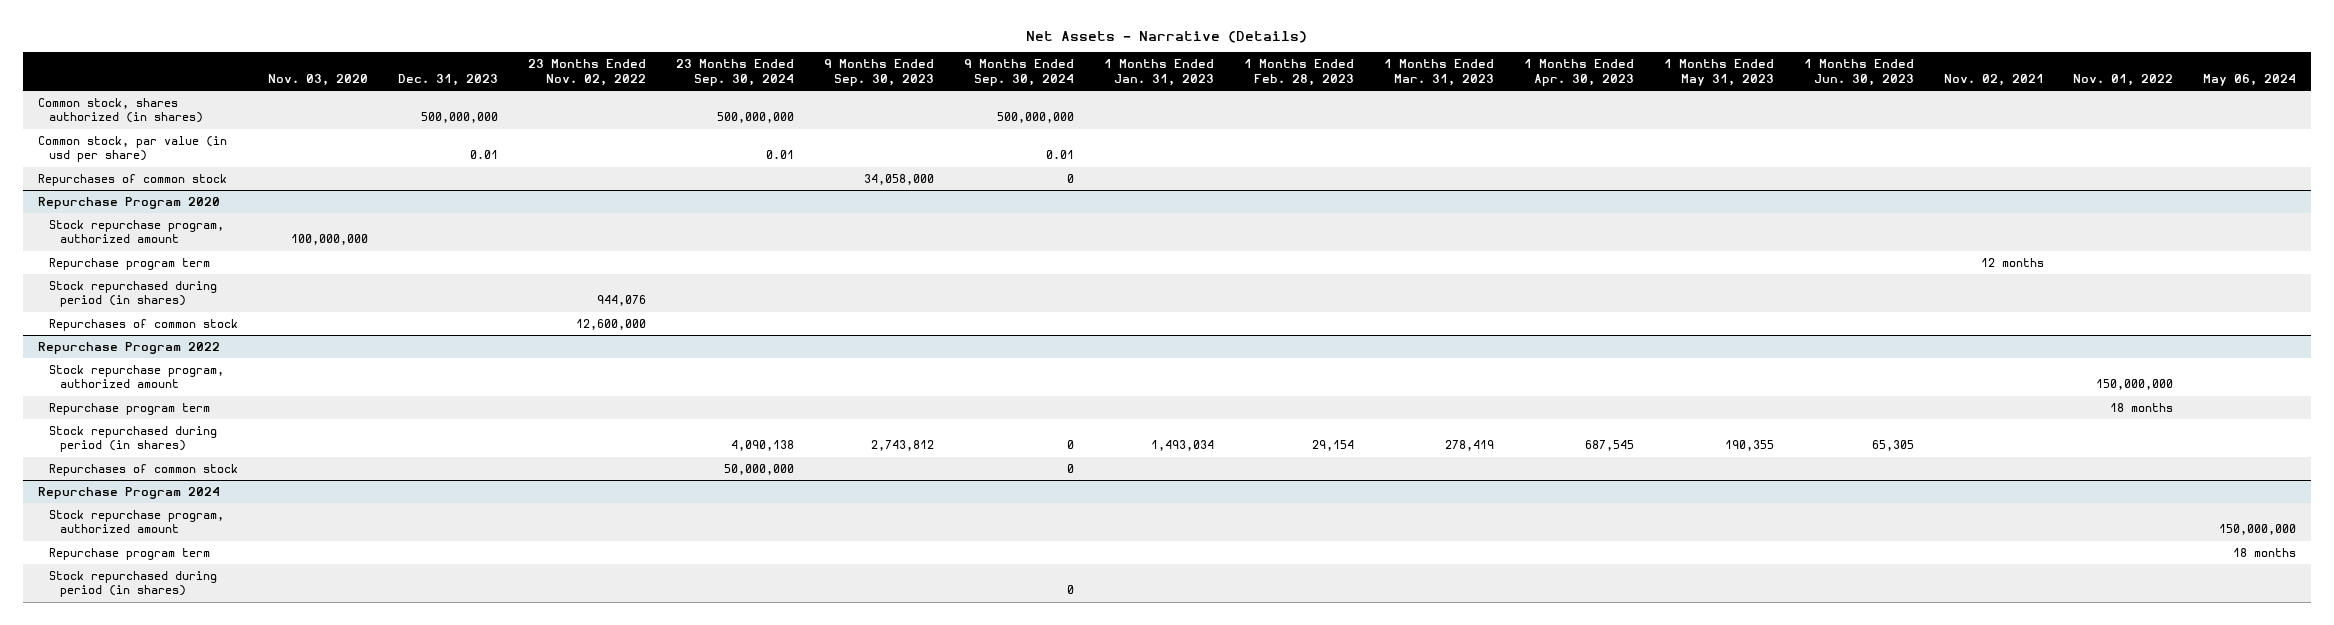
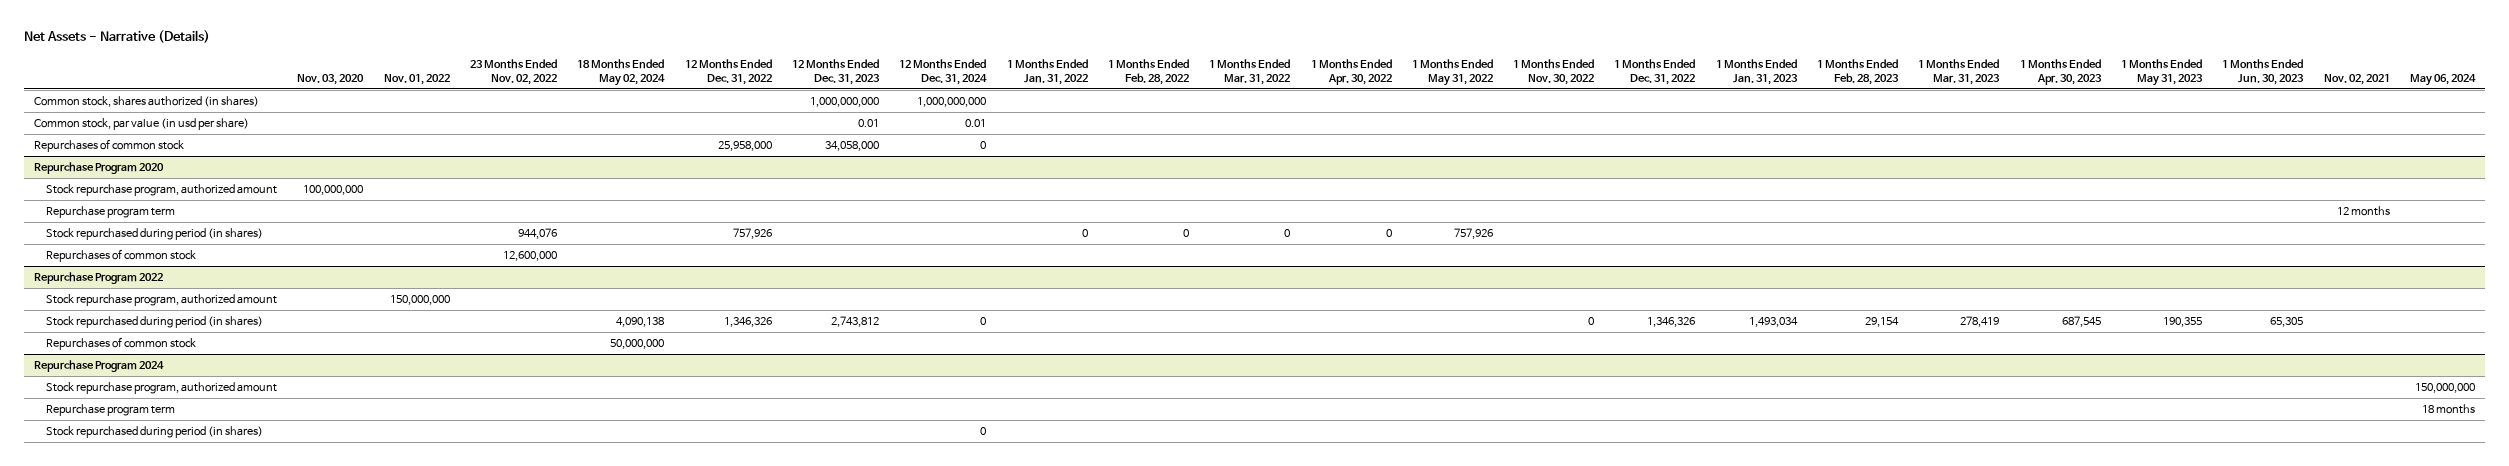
[397,73,498,86] Dec. 31, 2023 -> none
[675,59,794,86] 23 Months Ended Sep. 30, 2024 -> none
[823,59,934,86] 9 Months Ended Sep. 30, 2023 -> none
[963,59,1074,86] 9 Months Ended Sep. 30, 2024 -> none
none -> [577,58,666,86] 18 Months Ended May 02, 2024
none -> [684,58,772,85] 12 Months Ended Dec. 31, 2022
none -> [791,58,880,85] 12 Months Ended Dec. 31, 2023
none -> [899,58,988,85] 12 Months Ended Dec. 31, 2024
none -> [1006,58,1088,85] 1 Months Ended Jan. 31, 2022
none -> [1107,58,1189,85] 1 Months Ended Feb. 28, 2022
none -> [1209,58,1291,85] 1 Months Ended Mar. 31, 2022
none -> [1310,58,1392,85] 1 Months Ended Apr. 30, 2022
none -> [1411,58,1493,86] 1 Months Ended May 31, 2022
none -> [1513,58,1595,85] 1 Months Ended Nov. 30, 2022
none -> [1614,58,1696,85] 1 Months Ended Dec. 31, 2022
[49,403,211,416] Repurchase program term -> none

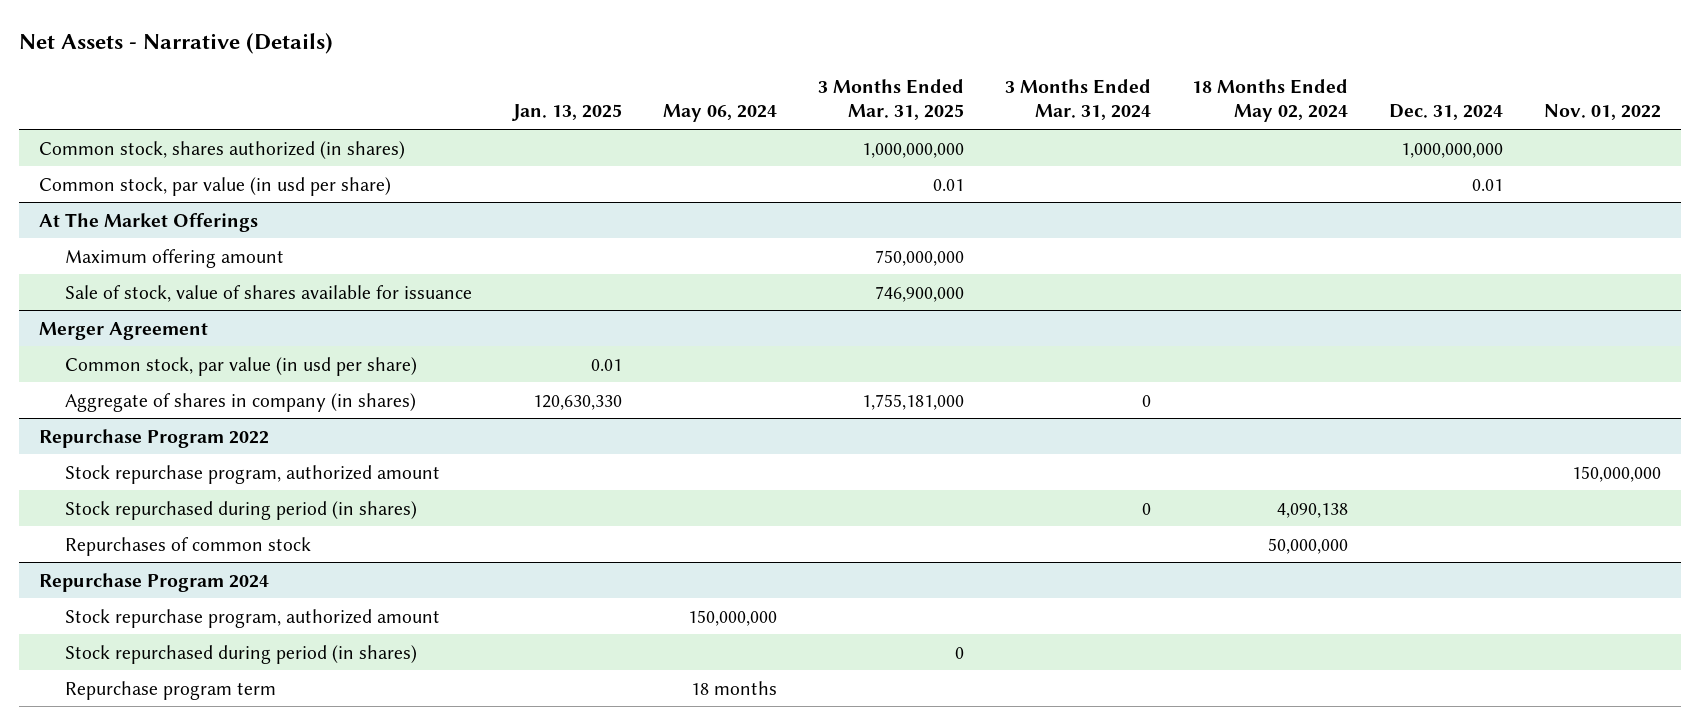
[297,73,365,85] Nov. 03, 2020 -> none
[469,58,557,85] 23 Months Ended Nov. 02, 2022 -> none
[684,58,772,85] 12 Months Ended Dec. 31, 2022 -> none
[791,58,880,85] 12 Months Ended Dec. 31, 2023 -> none
[899,58,988,85] 12 Months Ended Dec. 31, 2024 -> none
[1006,58,1088,85] 1 Months Ended Jan. 31, 2022 -> none
[1107,58,1189,85] 1 Months Ended Feb. 28, 2022 -> none
[1209,58,1291,85] 1 Months Ended Mar. 31, 2022 -> none
[1310,58,1392,85] 1 Months Ended Apr. 30, 2022 -> none
[1411,58,1493,86] 1 Months Ended May 31, 2022 -> none
[1513,58,1595,85] 1 Months Ended Nov. 30, 2022 -> none
[1614,58,1696,85] 1 Months Ended Dec. 31, 2022 -> none
[1715,58,1798,85] 1 Months Ended Jan. 31, 2023 -> none
[1817,58,1900,85] 1 Months Ended Feb. 28, 2023 -> none
[1918,58,2001,85] 1 Months Ended Mar. 31, 2023 -> none
[2019,58,2102,85] 1 Months Ended Apr. 30, 2023 -> none
[2121,58,2204,86] 1 Months Ended May 31, 2023 -> none
[2222,58,2305,85] 1 Months Ended Jun. 30, 2023 -> none
[2323,73,2390,85] Nov. 02, 2021 -> none
none -> [512,104,623,122] Jan. 13, 2025
none -> [817,79,964,121] 3 Months Ended Mar. 31, 2025
none -> [1004,79,1151,121] 3 Months Ended Mar. 31, 2024
none -> [1388,104,1503,121] Dec. 31, 2024
[33,139,184,153] Repurchases of common stock -> none
[33,162,164,175] Repurchase Program 2020 -> none
[45,184,277,197] Stock repurchase program, authorized amount -> none
[45,206,175,219] Repurchase program term -> none
[45,228,263,241] Stock repurchased during period (in shares) -> none
[45,249,196,263] Repurchases of common stock -> none
none -> [39,212,259,232] At The Market Offerings
none -> [65,248,285,268] Maximum offering amount
none -> [65,284,473,302] Sale of stock, value of shares available for issuance
none -> [39,321,209,340] Merger Agreement
none -> [65,356,418,376] Common stock, par value (in usd per share)
none -> [65,392,417,412] Aggregate of shares in company (in shares)
[45,404,175,417] Repurchase program term -> [65,680,277,700] Repurchase program term

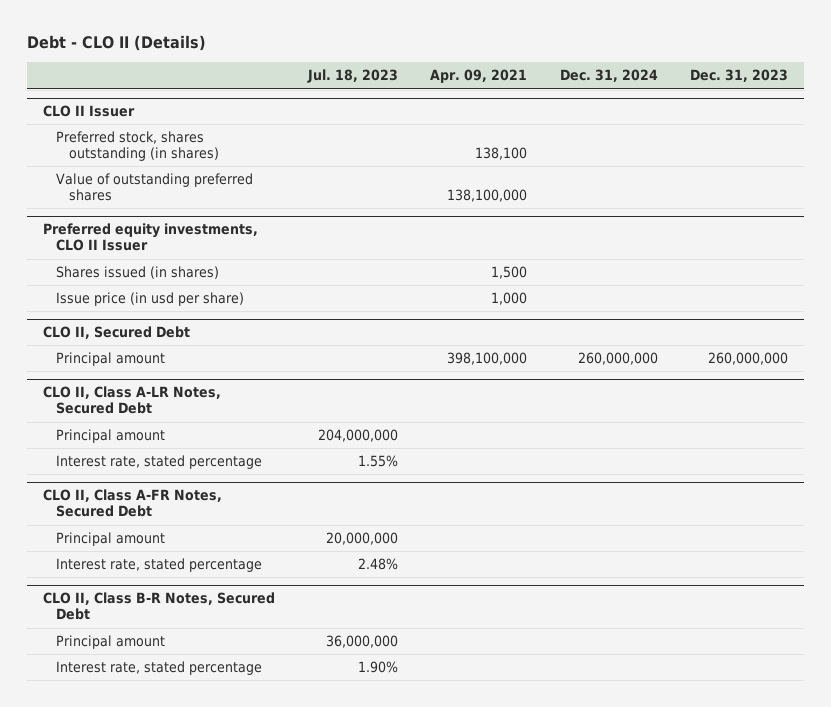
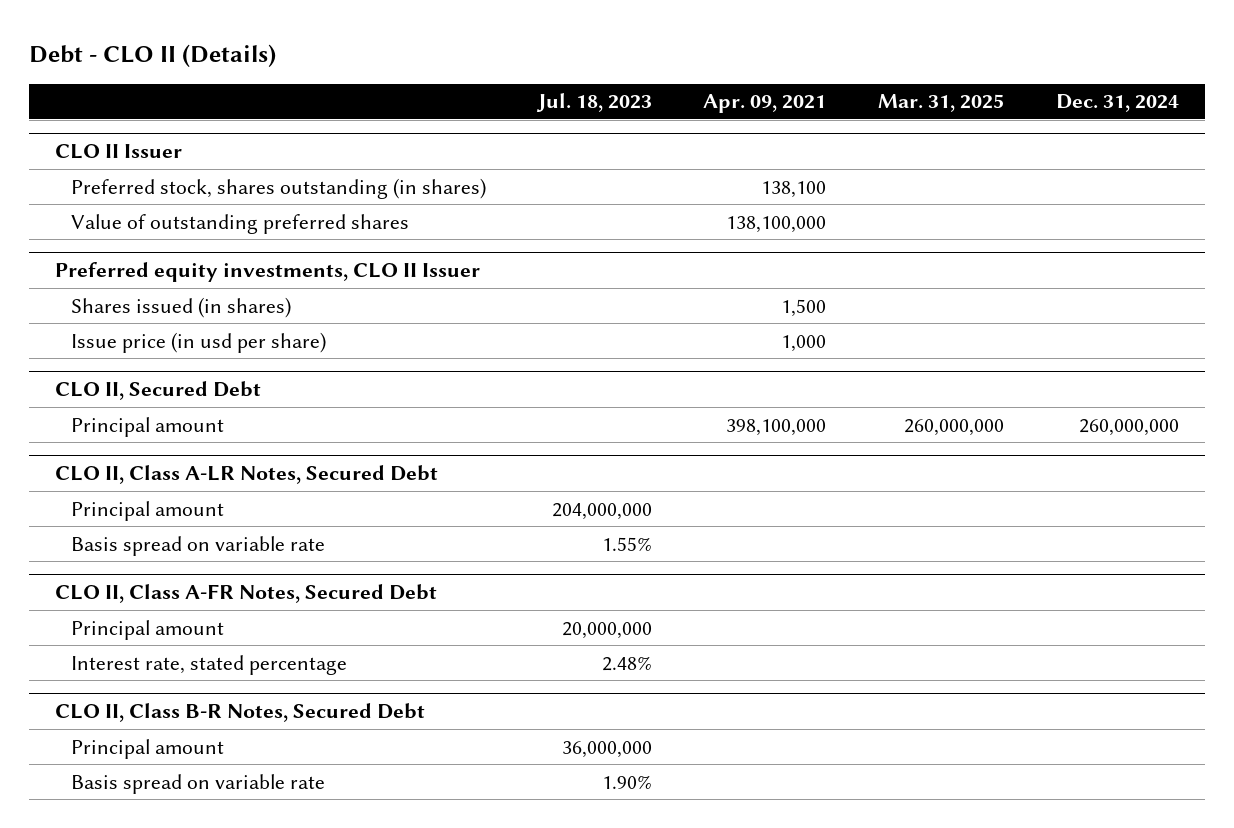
[689,69,788,83] Dec. 31, 2023 -> none
none -> [878,94,1005,113] Mar. 31, 2025
[56,455,263,470] Interest rate, stated percentage -> [70,535,325,556] Basis spread on variable rate
[56,661,263,676] Interest rate, stated percentage -> [70,773,325,794] Basis spread on variable rate

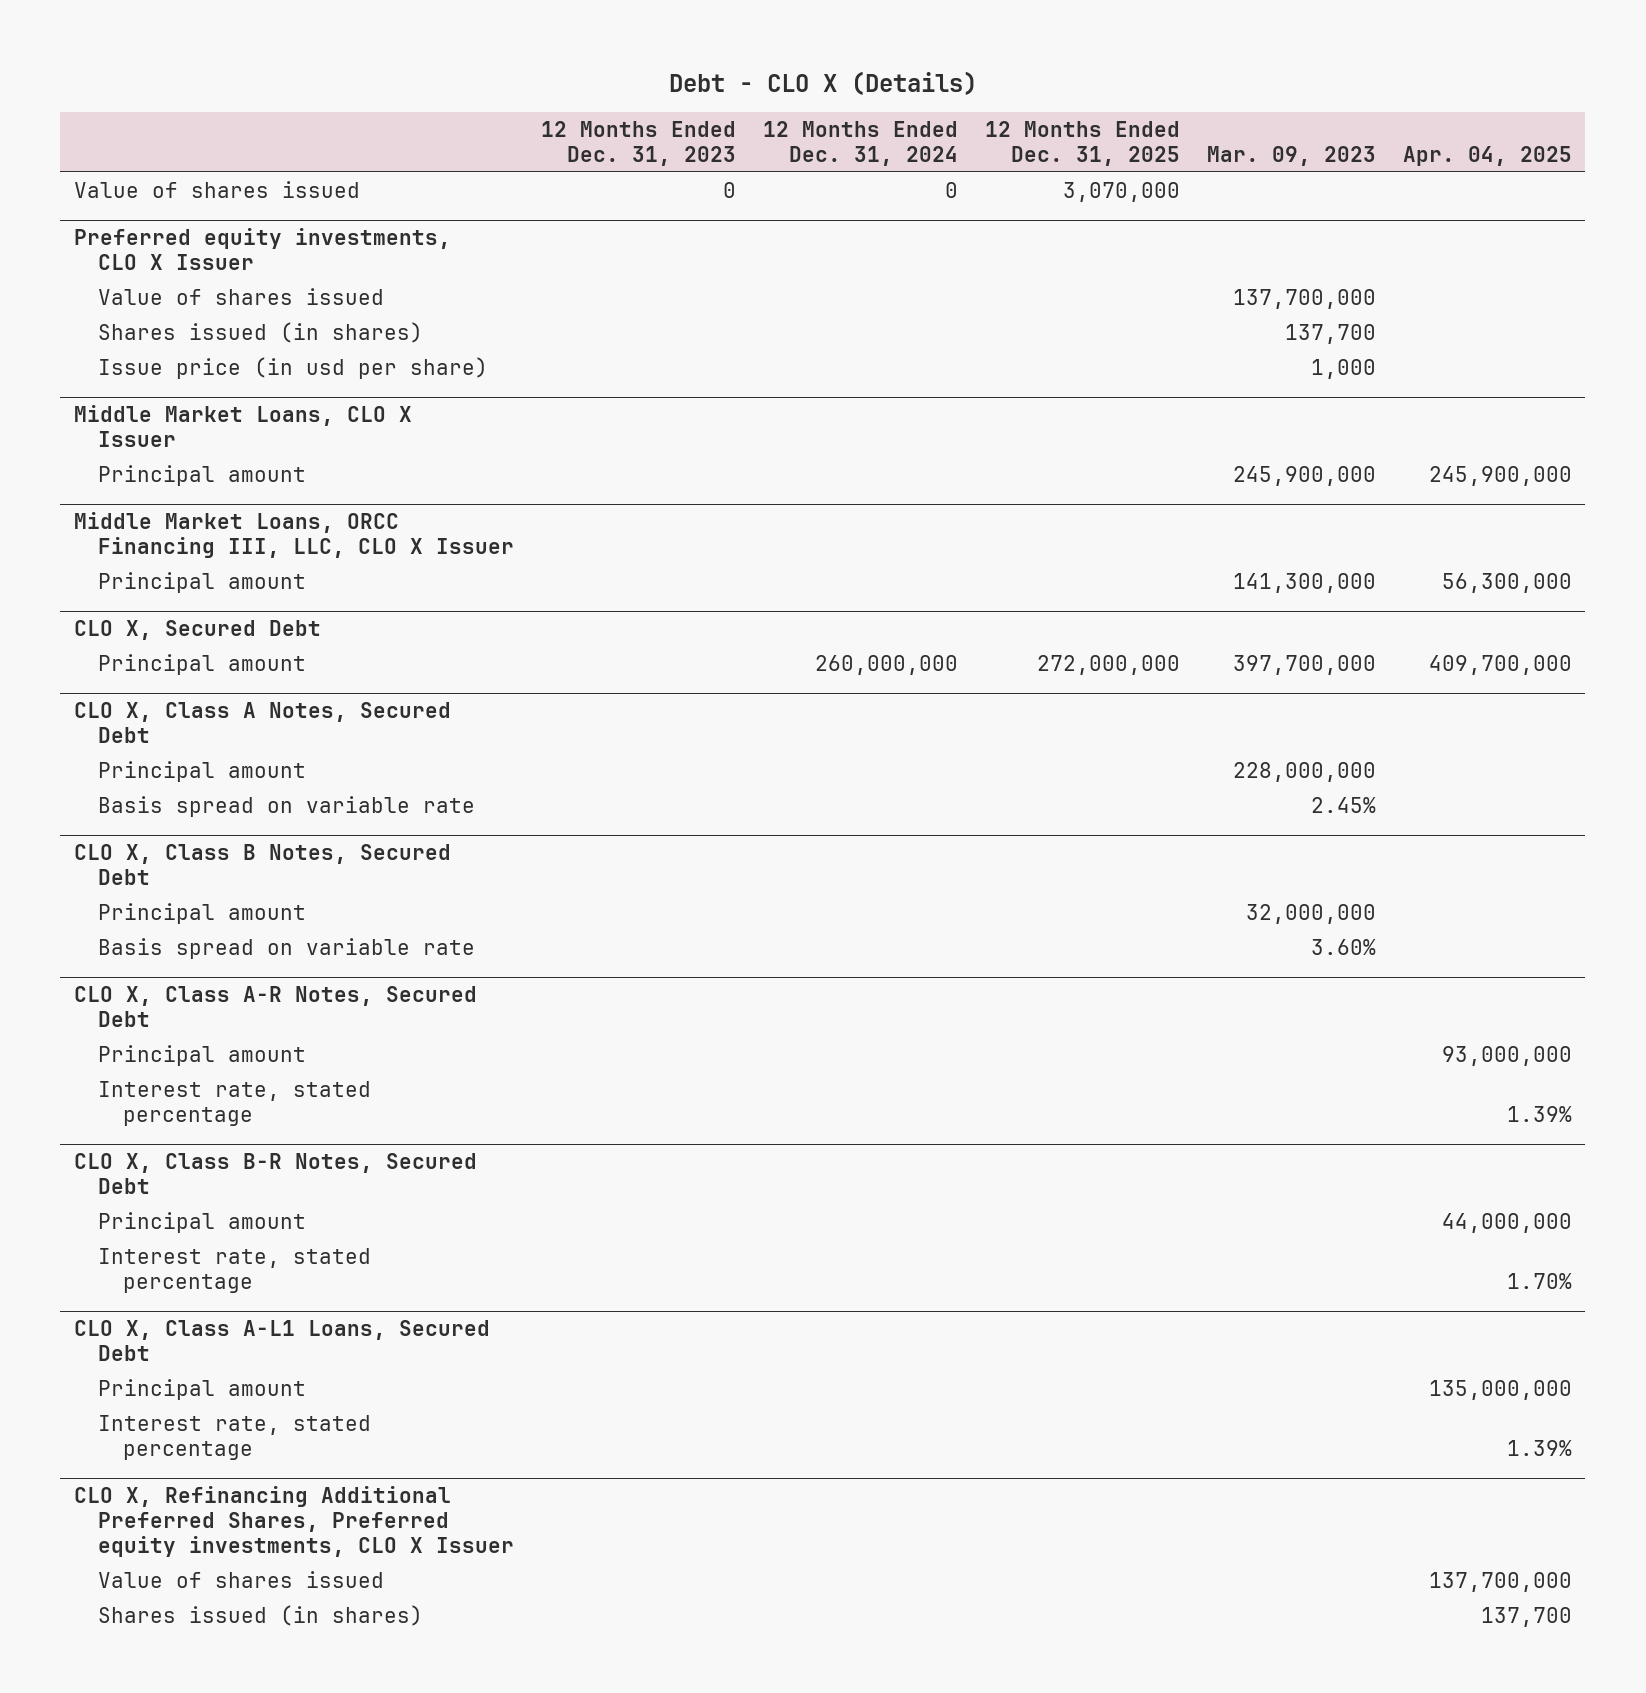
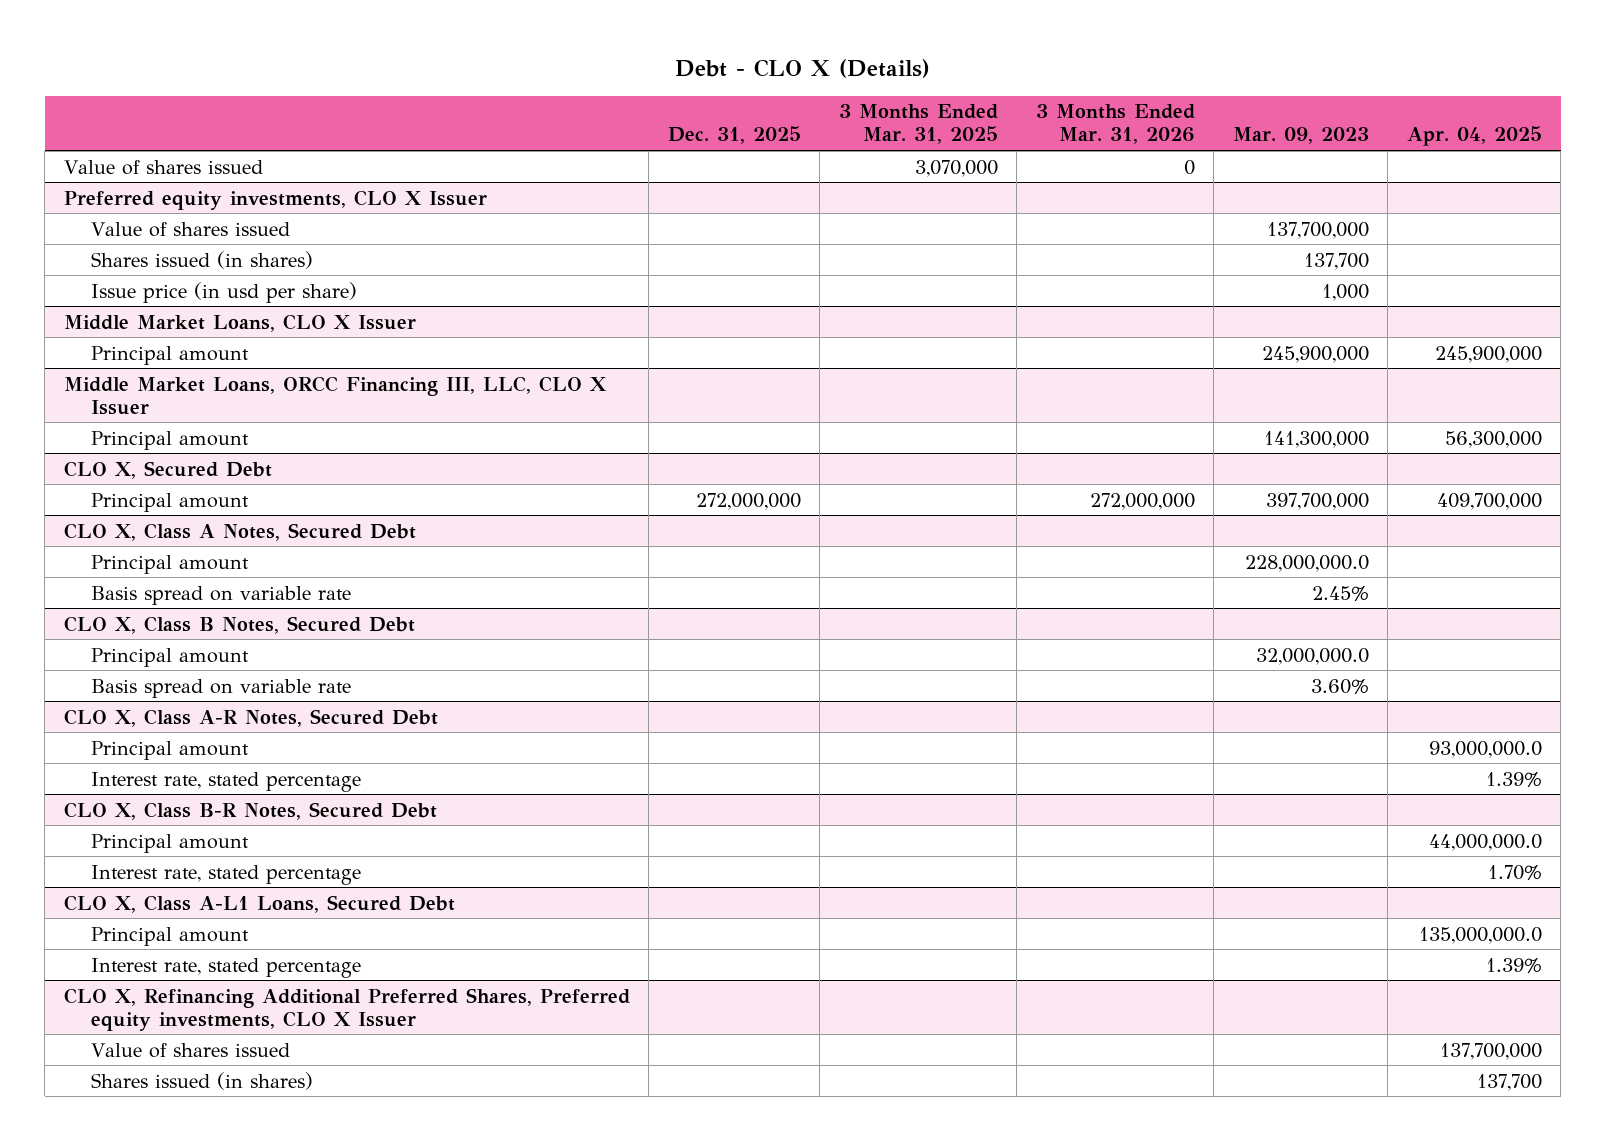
[541,121,737,166] 12 Months Ended Dec. 31, 2023 -> none
[763,121,959,166] 12 Months Ended Dec. 31, 2024 -> none
[985,121,1181,166] 12 Months Ended Dec. 31, 2025 -> none
none -> [667,126,801,145] Dec. 31, 2025
none -> [838,104,998,145] 3 Months Ended Mar. 31, 2025
none -> [1035,104,1195,145] 3 Months Ended Mar. 31, 2026
[1232,761,1376,782] 228,000,000 -> [1244,554,1369,572] 228,000,000.0
[1245,903,1376,924] 32,000,000 -> [1255,647,1369,665] 32,000,000.0
[1441,1045,1572,1066] 93,000,000 -> [1428,740,1542,758] 93,000,000.0
[1441,1212,1572,1233] 44,000,000 -> [1428,833,1542,851] 44,000,000.0
[1428,1379,1572,1400] 135,000,000 -> [1418,926,1542,944] 135,000,000.0

